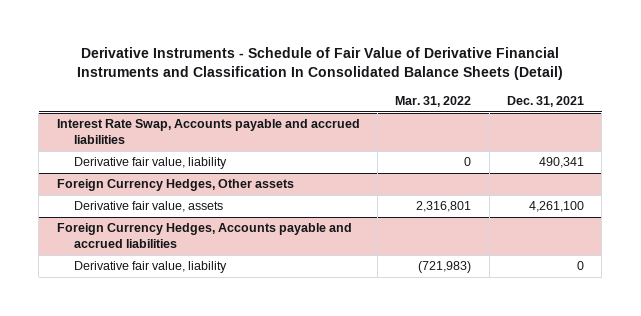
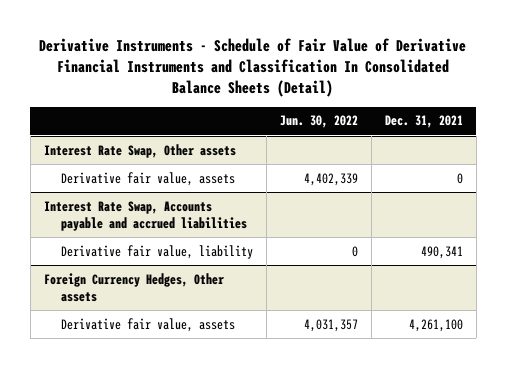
[395,95,472,107] Mar. 31, 2022 -> none
none -> [279,115,358,129] Jun. 30, 2022
none -> [43,143,236,158] Interest Rate Swap, Other assets
none -> [60,171,235,186] Derivative fair value, assets
[56,223,352,248] Foreign Currency Hedges, Accounts payable and accrued liabilities -> none
[74,261,228,274] Derivative fair value, liability -> none

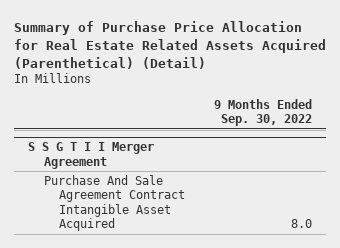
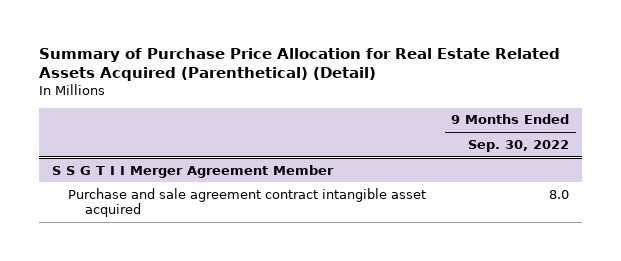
[28,142,155,169] S S G T I I Merger Agreement -> [51,164,334,178] S S G T I I Merger Agreement Member
[43,174,186,232] Purchase And Sale Agreement Contract Intangible Asset Acquired -> [68,187,427,217] Purchase and sale agreement contract intangible asset acquired

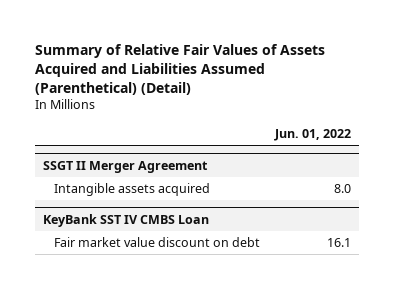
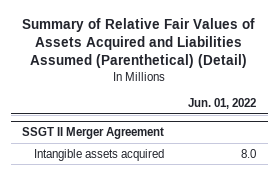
[43,214,210,228] KeyBank SST IV CMBS Loan -> none
[53,237,260,248] Fair market value discount on debt -> none

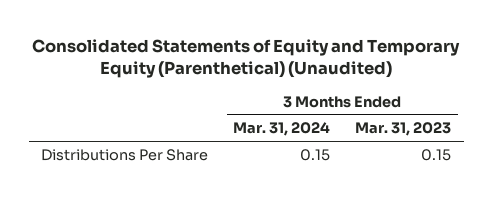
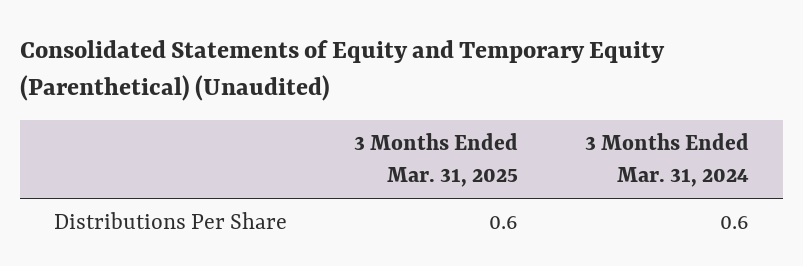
[355,122,452,137] Mar. 31, 2023 -> none
none -> [353,133,518,187] 3 Months Ended Mar. 31, 2025
[300,149,331,162] 0.15 -> [720,216,750,230] 0.6

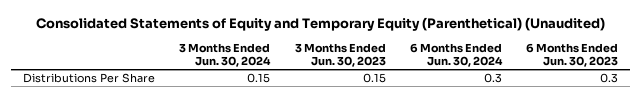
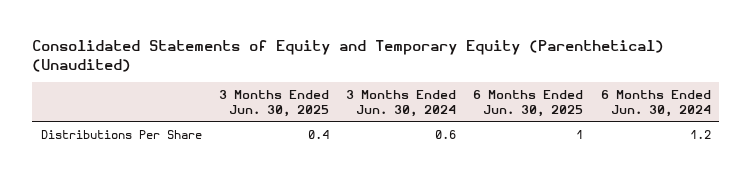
[294,42,386,68] 3 Months Ended Jun. 30, 2023 -> none
[526,42,619,68] 6 Months Ended Jun. 30, 2023 -> none
none -> [219,89,330,117] 3 Months Ended Jun. 30, 2025
none -> [473,89,584,117] 6 Months Ended Jun. 30, 2025
[247,73,271,84] 0.15 -> [435,129,457,139] 0.6
[483,73,502,84] 0.3 -> [689,129,711,139] 1.2

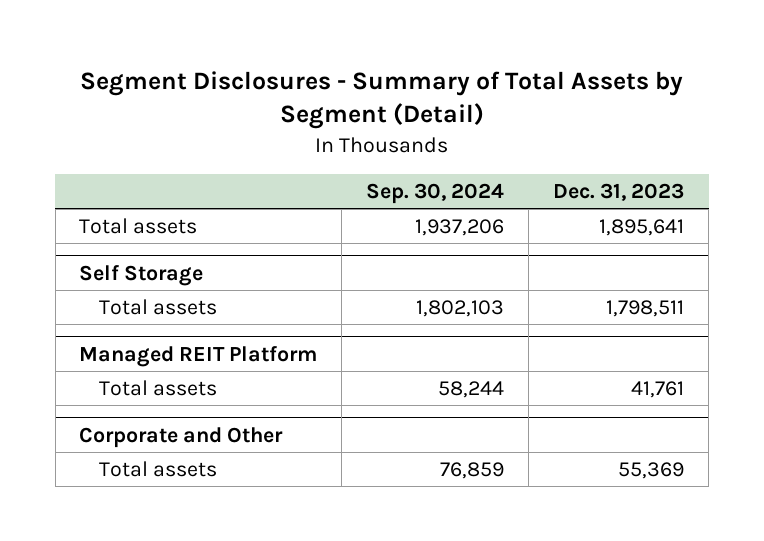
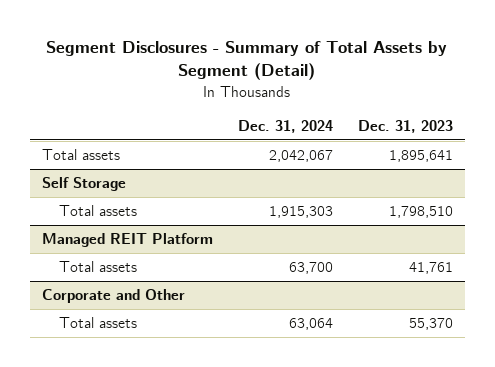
[366,182,505,204] Sep. 30, 2024 -> none
none -> [237,119,333,133] Dec. 31, 2024
[606,300,685,318] 1,798,511 -> [388,206,453,219] 1,798,510
[618,462,685,480] 55,369 -> [408,318,453,331] 55,370

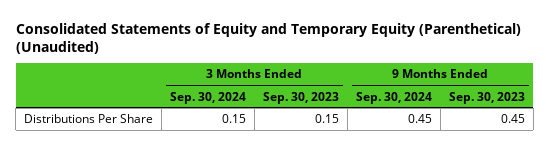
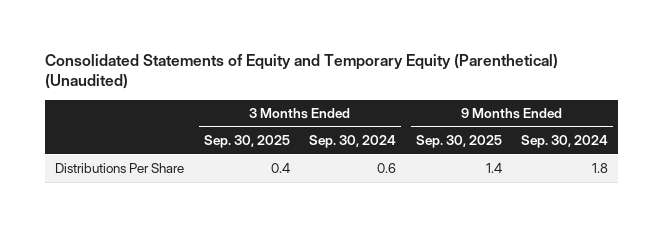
[262,91,339,104] Sep. 30, 2023 -> none
[448,91,525,104] Sep. 30, 2023 -> none
none -> [203,135,290,149] Sep. 30, 2025
none -> [415,135,502,149] Sep. 30, 2025
[222,114,247,124] 0.15 -> [377,163,397,174] 0.6
[407,114,432,124] 0.45 -> [592,163,609,174] 1.8

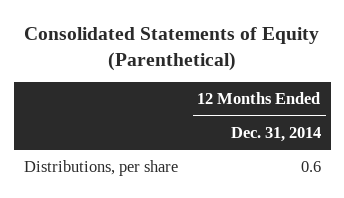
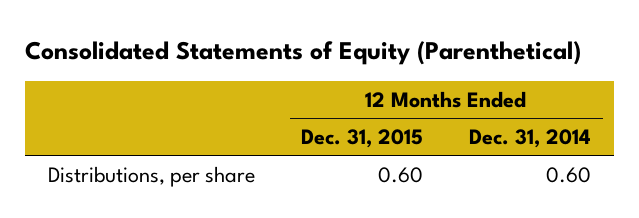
none -> [301,129,424,149] Dec. 31, 2015
[300,161,321,173] 0.6 -> [546,166,592,183] 0.60

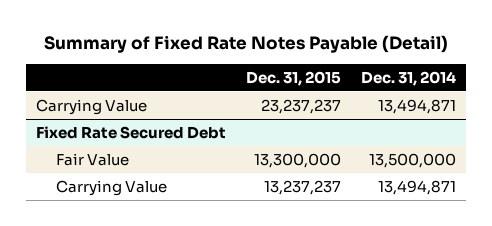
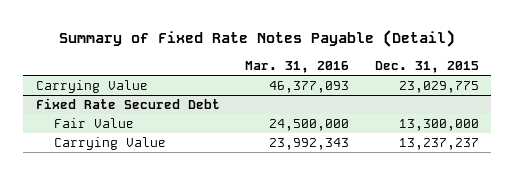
[361,70,457,86] Dec. 31, 2014 -> none
none -> [245,61,350,74] Mar. 31, 2016
[261,98,342,114] 23,237,237 -> [398,81,479,94] 23,029,775

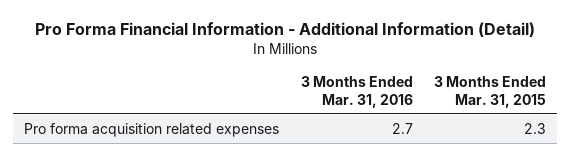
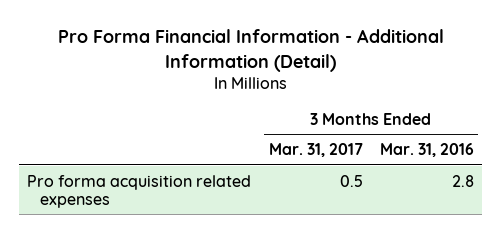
[434,76,547,108] 3 Months Ended Mar. 31, 2015 -> none
none -> [268,143,363,158] Mar. 31, 2017
[391,123,413,135] 2.7 -> [451,174,474,187] 2.8

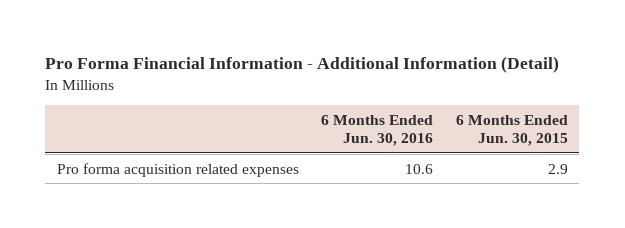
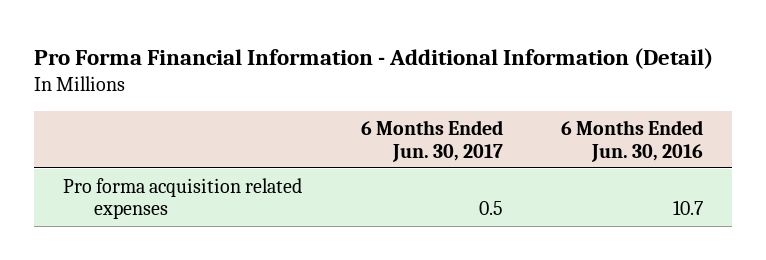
[456,114,569,147] 6 Months Ended Jun. 30, 2015 -> none
none -> [360,119,503,162] 6 Months Ended Jun. 30, 2017
[405,163,434,174] 10.6 -> [673,200,704,216] 10.7

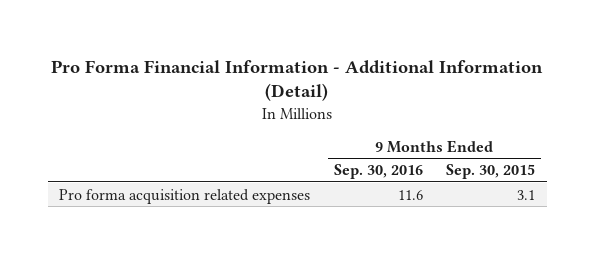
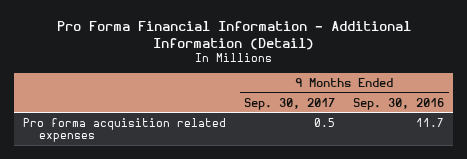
[445,164,535,180] Sep. 30, 2015 -> none
none -> [244,97,336,110] Sep. 30, 2017
[397,189,423,200] 11.6 -> [416,117,445,127] 11.7

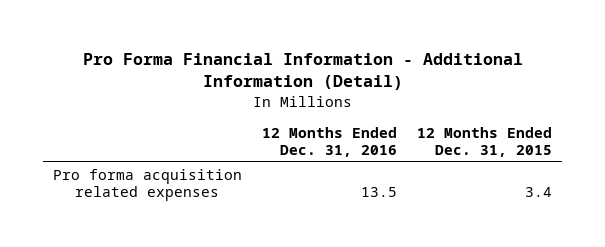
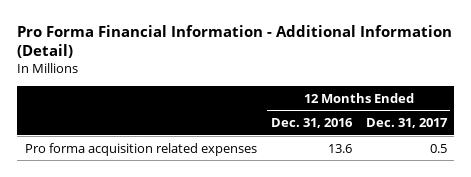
[417,127,553,157] 12 Months Ended Dec. 31, 2015 -> none
none -> [365,117,448,128] Dec. 31, 2017
[361,186,398,197] 13.5 -> [327,143,352,153] 13.6

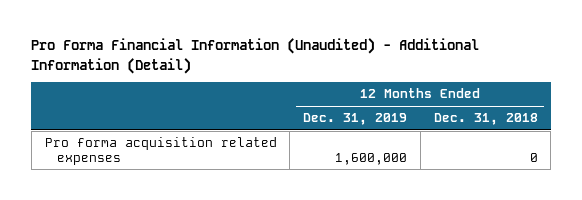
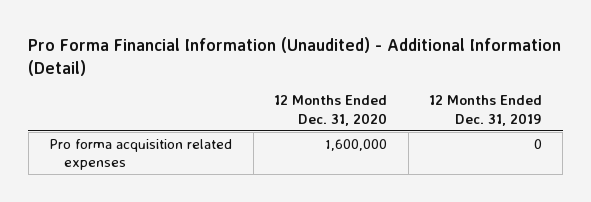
[433,113,538,126] Dec. 31, 2018 -> none
none -> [274,95,388,126] 12 Months Ended Dec. 31, 2020
[335,152,408,165] 1,600,000 -> [533,138,542,149] 0

